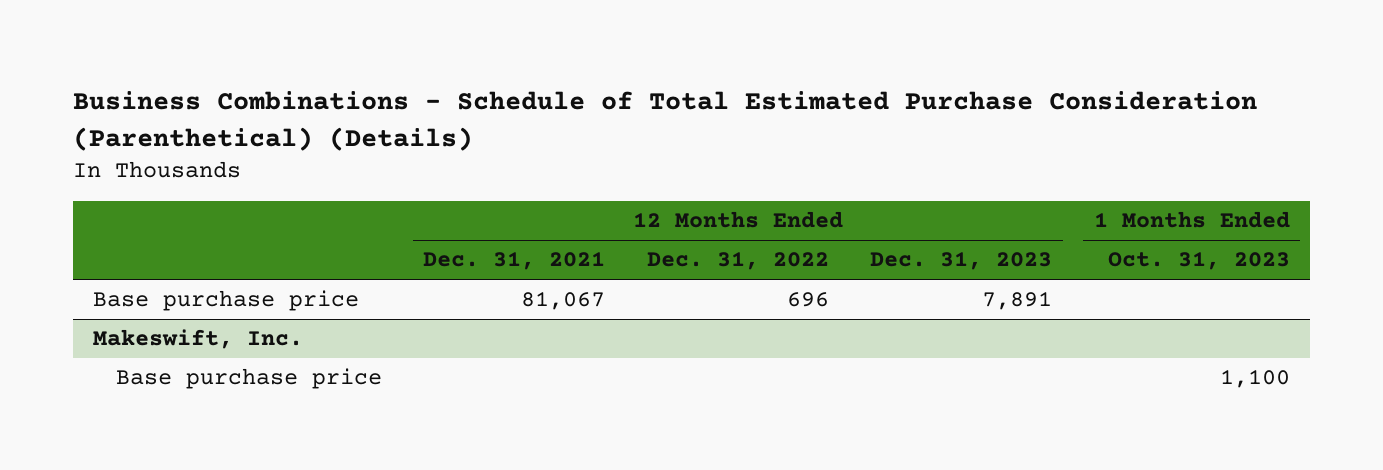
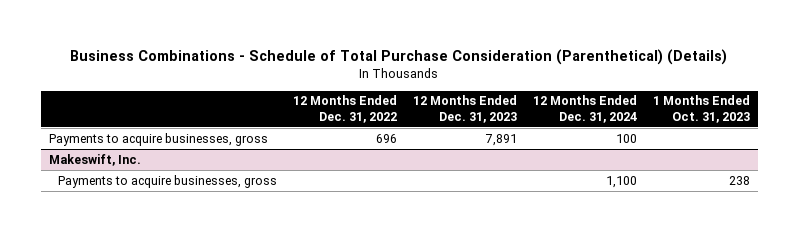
[72,91,1257,151] Business Combinations - Schedule of Total Estimated Purchase Consideration (Parenthetical) (Details) -> [70,48,728,65] Business Combinations - Schedule of Total Purchase Consideration (Parenthetical) (Details)
[423,251,606,271] Dec. 31, 2021 -> none
none -> [533,95,638,123] 12 Months Ended Dec. 31, 2024
[93,290,360,312] Base purchase price -> [48,132,268,146] Payments to acquire businesses, gross
[115,368,382,390] Base purchase price -> none
none -> [57,174,277,188] Payments to acquire businesses, gross

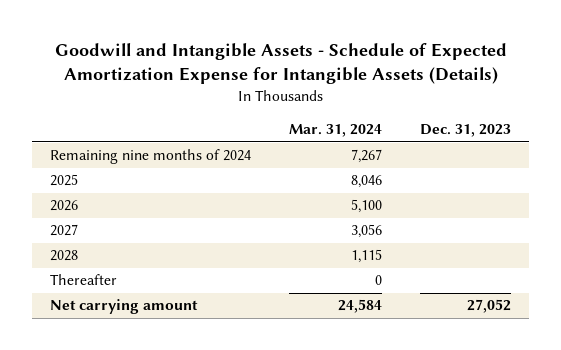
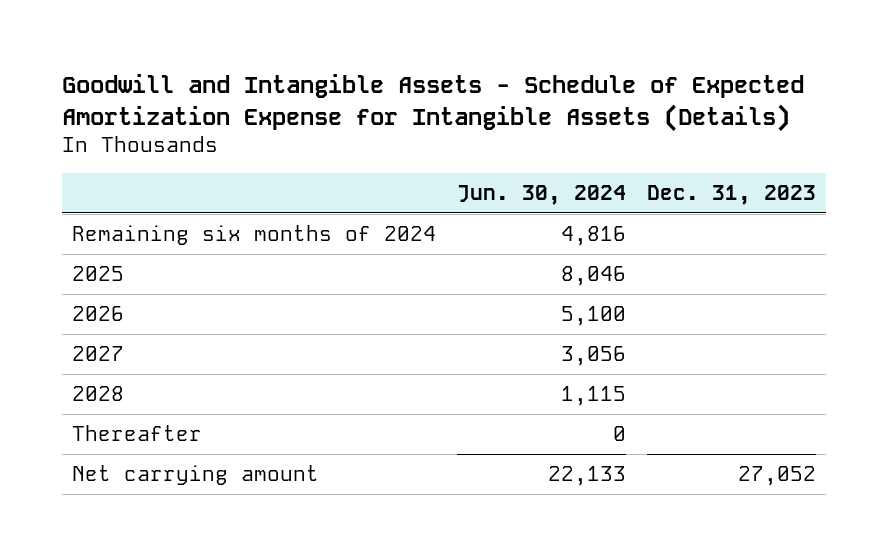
[289,124,383,138] Mar. 31, 2024 -> none
none -> [457,184,627,205] Jun. 30, 2024
[50,149,252,165] Remaining nine months of 2024 -> [72,225,437,246] Remaining six months of 2024

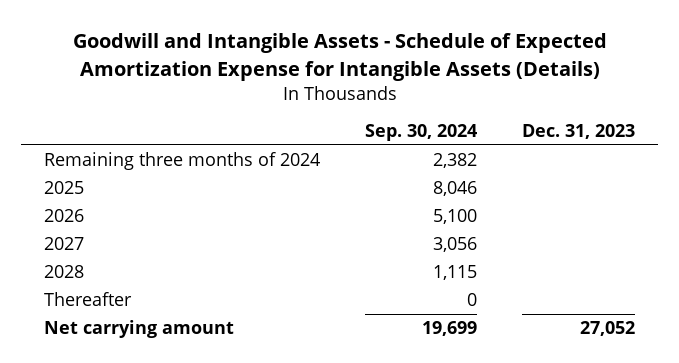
[457,184,627,205] Jun. 30, 2024 -> none
none -> [365,124,478,142] Sep. 30, 2024
[72,225,437,246] Remaining six months of 2024 -> [43,152,320,171] Remaining three months of 2024

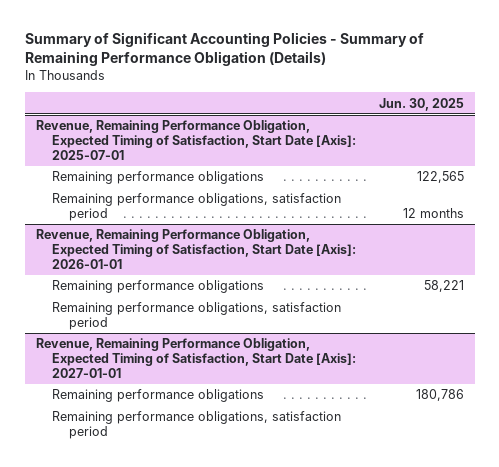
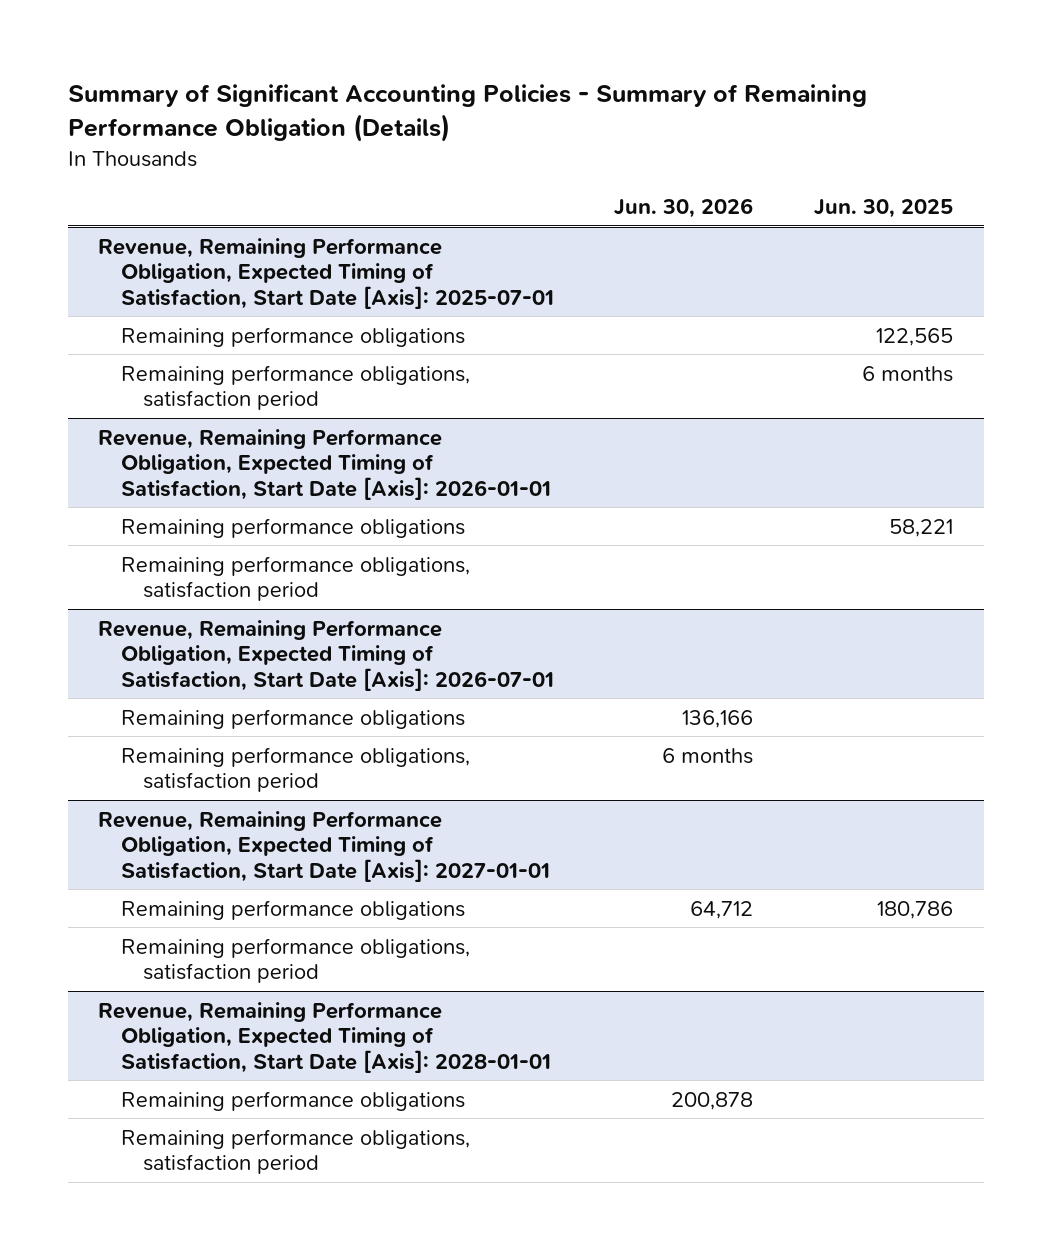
none -> [614,198,754,219] Jun. 30, 2026
[402,207,464,218] 12 months -> [862,365,954,382] 6 months
none -> [98,619,554,691] Revenue, Remaining Performance Obligation, Expected Timing of Satisfaction, Start Date [Axis]: 2026-07-01
none -> [120,708,465,729] Remaining performance obligations
none -> [120,746,470,793] Remaining performance obligations, satisfaction period
none -> [98,1001,551,1073] Revenue, Remaining Performance Obligation, Expected Timing of Satisfaction, Start Date [Axis]: 2028-01-01
none -> [120,1090,465,1111] Remaining performance obligations
none -> [120,1128,470,1175] Remaining performance obligations, satisfaction period

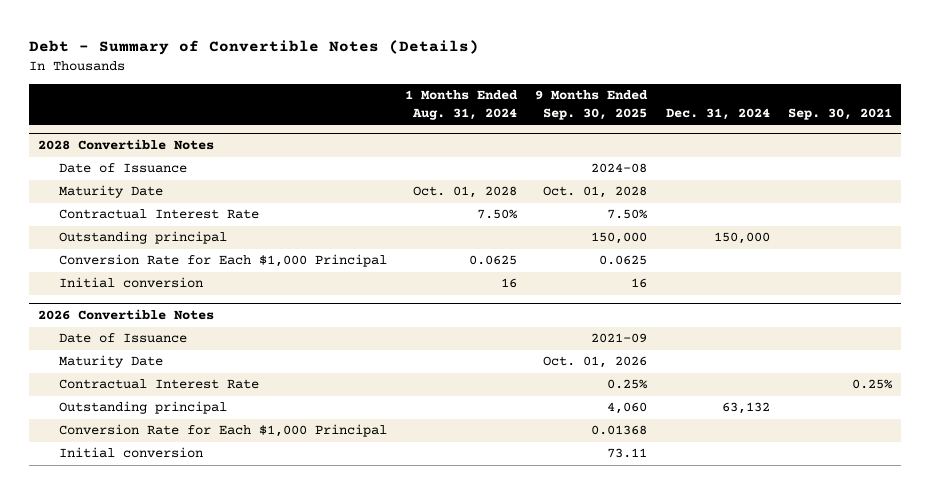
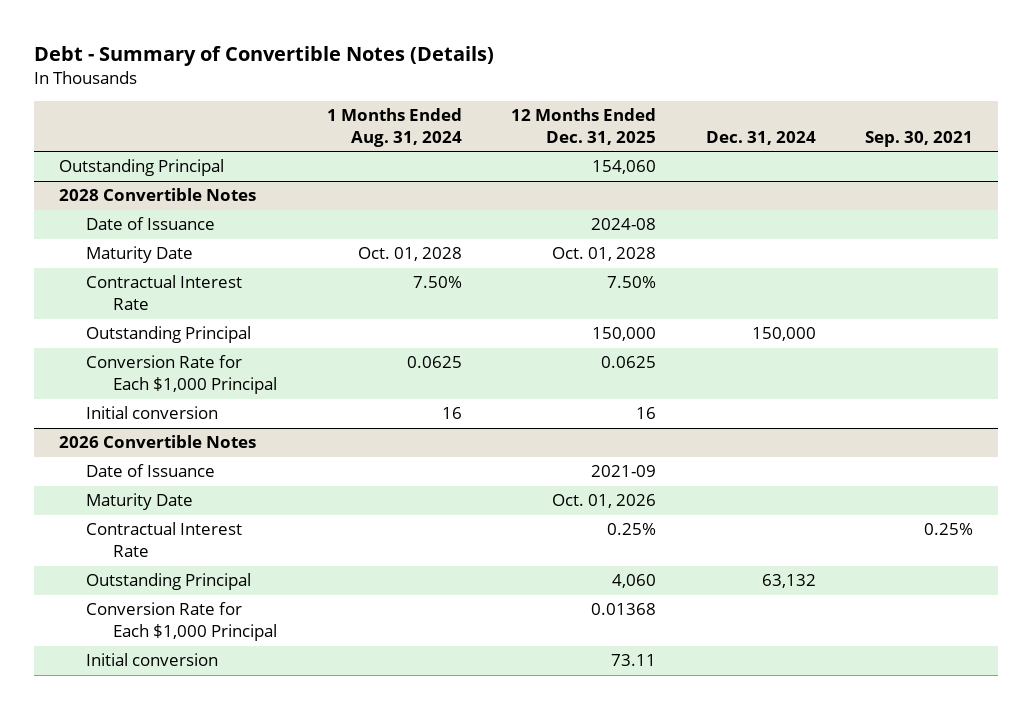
[535,90,649,120] 9 Months Ended Sep. 30, 2025 -> none
none -> [511,108,657,146] 12 Months Ended Dec. 31, 2025
none -> [59,159,225,177] Outstanding Principal
[58,231,227,245] Outstanding principal -> [86,326,252,344] Outstanding Principal
[58,401,227,415] Outstanding principal -> [86,573,252,591] Outstanding Principal

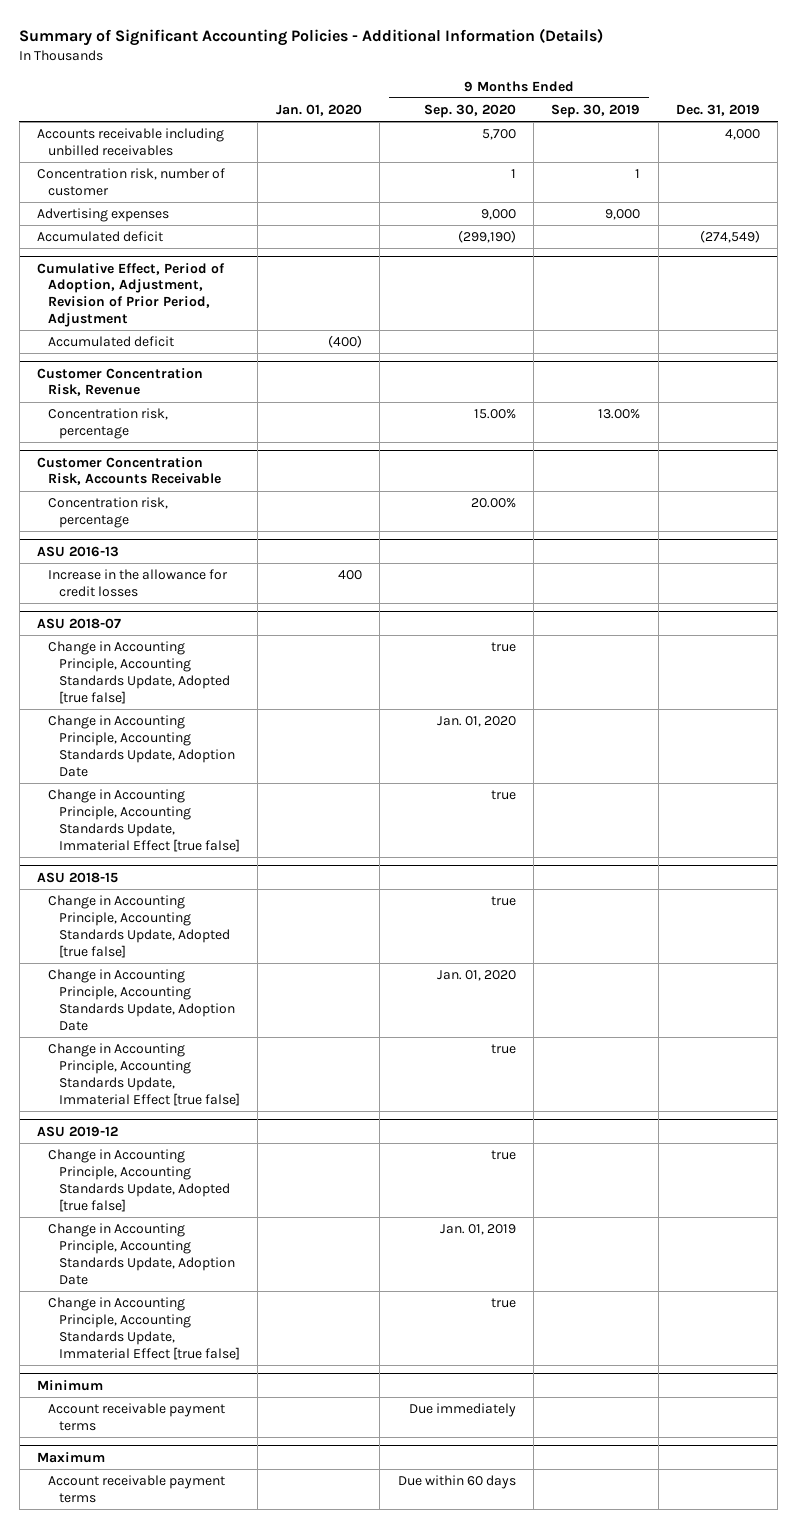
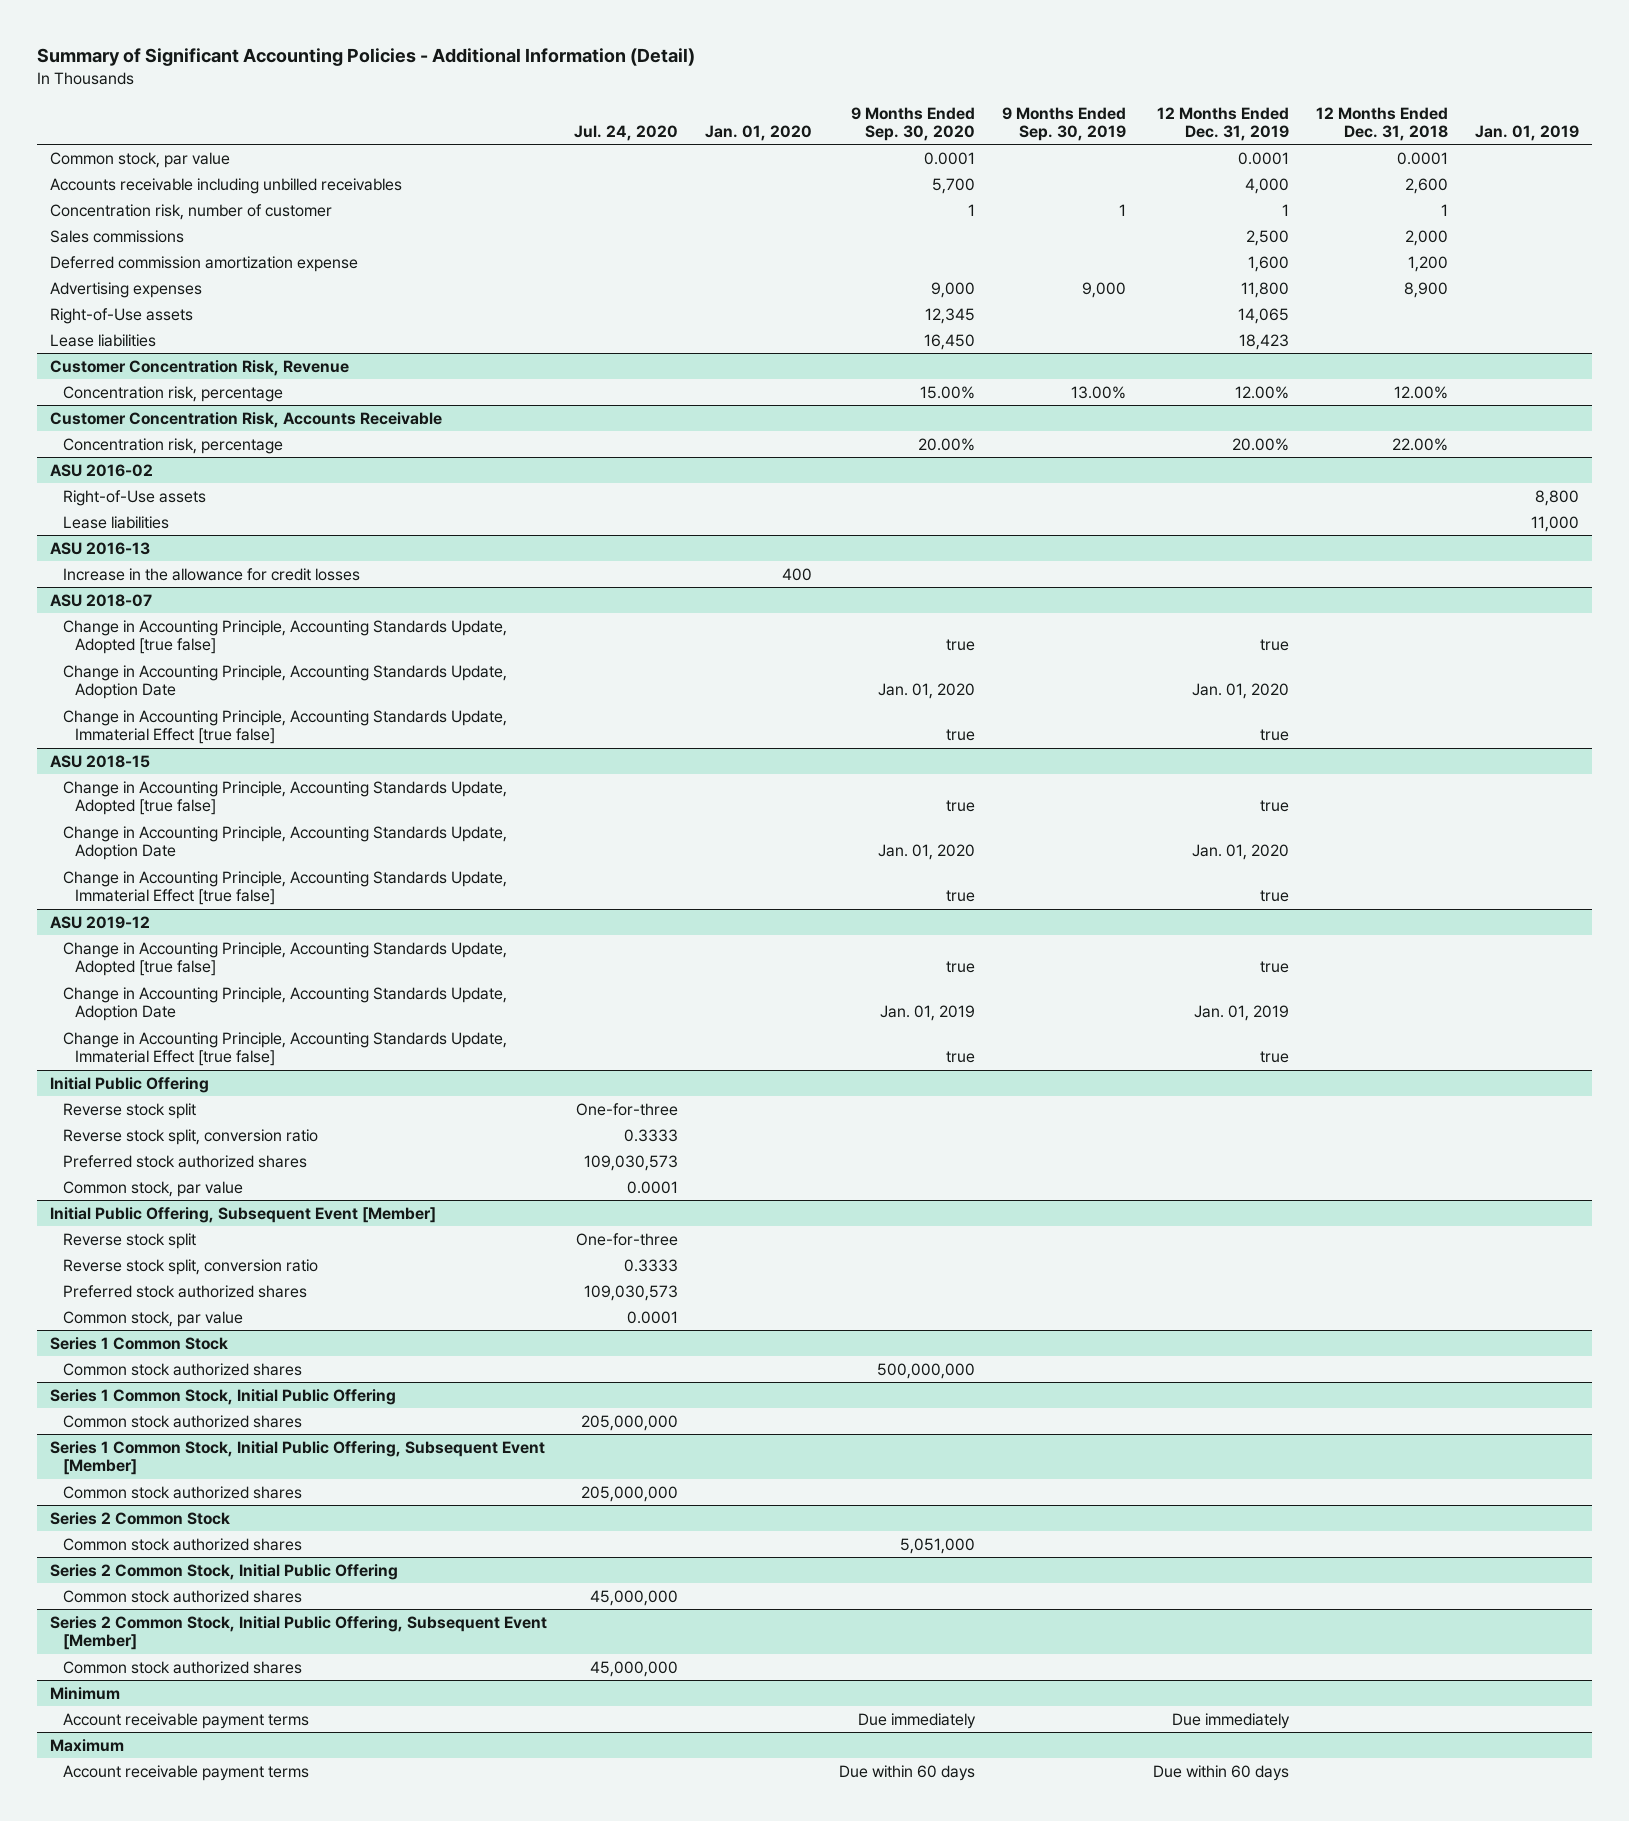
[19,28,604,47] Summary of Significant Accounting Policies - Additional Information (Details) -> [36,47,695,66] Summary of Significant Accounting Policies - Additional Information (Detail)
[676,104,761,117] Dec. 31, 2019 -> none
none -> [574,125,679,142] Jul. 24, 2020
none -> [1156,106,1289,142] 12 Months Ended Dec. 31, 2019
none -> [1315,106,1448,142] 12 Months Ended Dec. 31, 2018
none -> [1474,125,1579,142] Jan. 01, 2019
none -> [50,151,231,168] Common stock, par value
none -> [50,229,185,243] Sales commissions
none -> [50,255,359,272] Deferred commission amortization expense
[37,231,164,243] Accumulated deficit -> none
[37,262,226,327] Cumulative Effect, Period of Adoption, Adjustment, Revision of Prior Period, Adjustment -> none
[48,336,175,348] Accumulated deficit -> none
none -> [50,307,194,324] Right-of-Use assets
none -> [50,333,157,347] Lease liabilities
none -> [50,463,154,477] ASU 2016-02
none -> [62,489,206,506] Right-of-Use assets
none -> [62,515,169,529] Lease liabilities
none -> [50,1076,210,1093] Initial Public Offering
none -> [62,1102,196,1119] Reverse stock split
none -> [62,1128,318,1145] Reverse stock split, conversion ratio
none -> [62,1154,307,1168] Preferred stock authorized shares
none -> [62,1180,243,1197] Common stock, par value
none -> [50,1206,437,1223] Initial Public Offering, Subsequent Event [Member]
none -> [62,1232,196,1249] Reverse stock split
none -> [62,1258,318,1275] Reverse stock split, conversion ratio
none -> [62,1284,307,1298] Preferred stock authorized shares
none -> [62,1310,243,1327] Common stock, par value
none -> [50,1336,229,1350] Series 1 Common Stock
none -> [62,1362,302,1376] Common stock authorized shares
none -> [50,1388,397,1405] Series 1 Common Stock, Initial Public Offering
none -> [62,1414,302,1428] Common stock authorized shares
none -> [50,1440,546,1476] Series 1 Common Stock, Initial Public Offering, Subsequent Event [Member]
none -> [62,1485,302,1499] Common stock authorized shares
none -> [50,1511,231,1525] Series 2 Common Stock
none -> [62,1537,302,1551] Common stock authorized shares
none -> [50,1563,399,1580] Series 2 Common Stock, Initial Public Offering
none -> [62,1589,302,1603] Common stock authorized shares
none -> [50,1615,548,1651] Series 2 Common Stock, Initial Public Offering, Subsequent Event [Member]
none -> [62,1660,302,1674] Common stock authorized shares

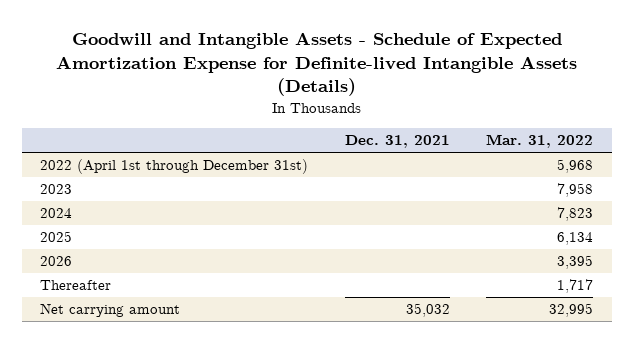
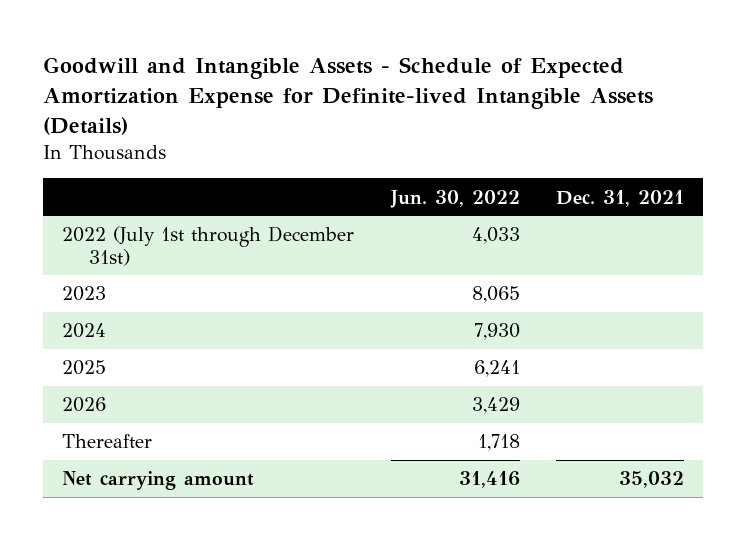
[486,134,594,149] Mar. 31, 2022 -> none
none -> [389,189,520,208] Jun. 30, 2022
[40,159,309,175] 2022 (April 1st through December 31st) -> [61,226,354,266] 2022 (July 1st through December 31st)

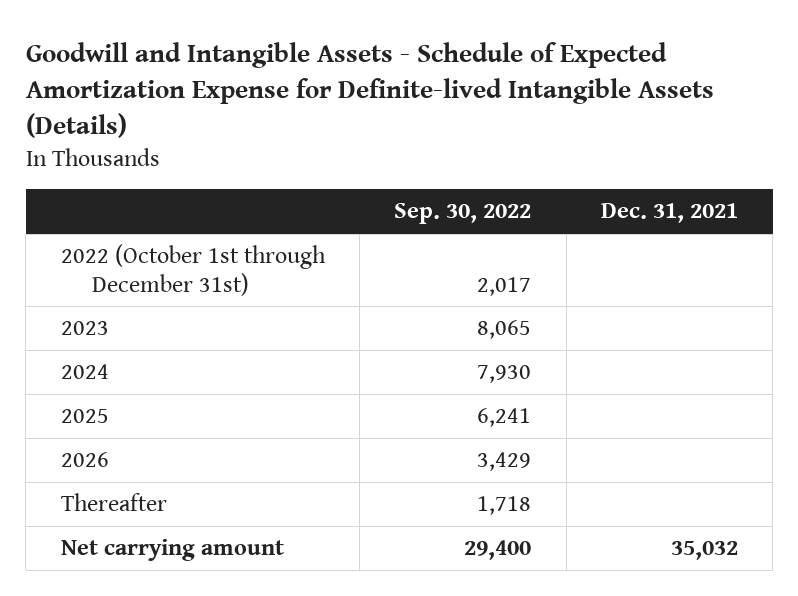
[389,189,520,208] Jun. 30, 2022 -> none
none -> [394,203,532,225] Sep. 30, 2022
[61,226,354,266] 2022 (July 1st through December 31st) -> [60,244,326,296] 2022 (October 1st through December 31st)

